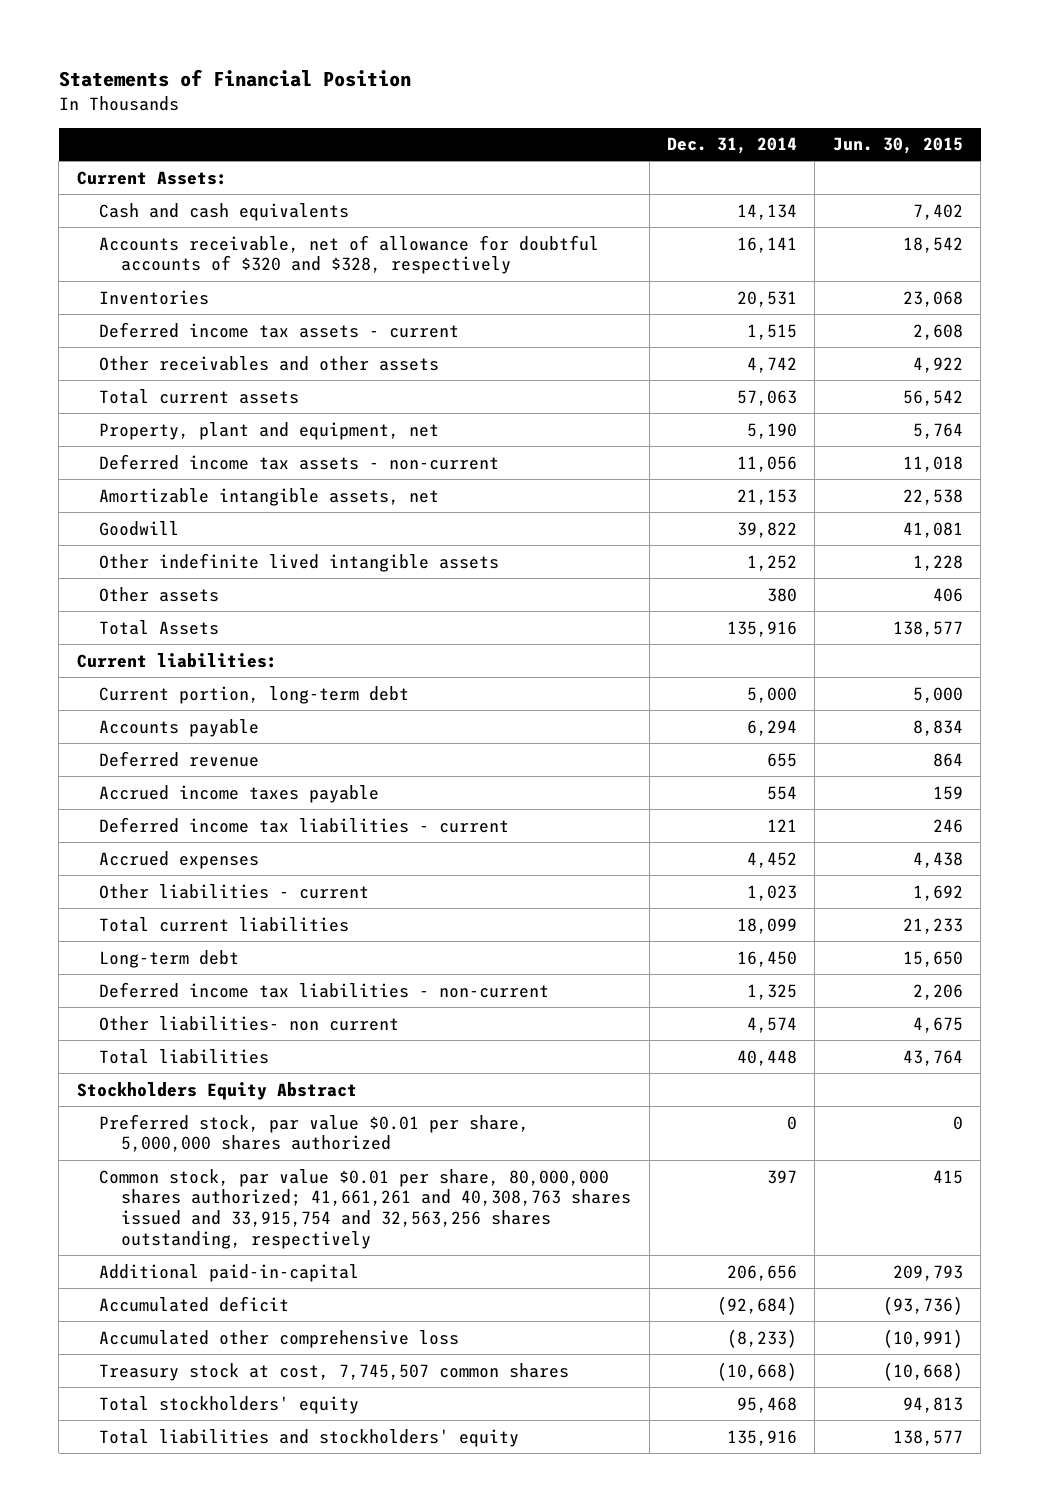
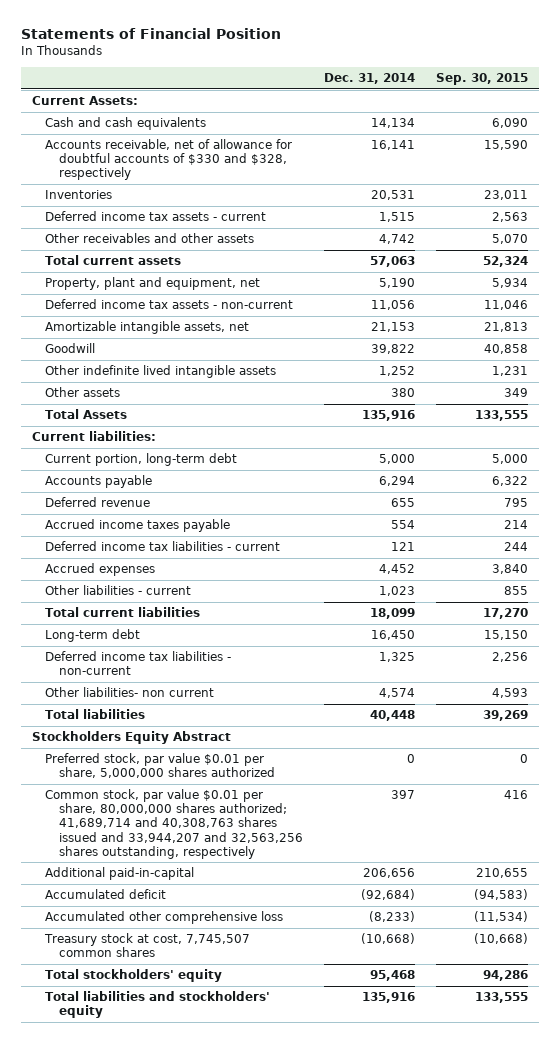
[832,137,963,155] Jun. 30, 2015 -> none
none -> [436,73,529,86] Sep. 30, 2015
[98,234,599,275] Accounts receivable, net of allowance for doubtful accounts of $320 and $328, respectively -> [45,139,293,181] Accounts receivable, net of allowance for doubtful accounts of $330 and $328, respectively
[98,1168,632,1249] Common stock, par value $0.01 per share, 80,000,000 shares authorized; 41,661,261 and 40,308,763 shares issued and 33,915,754 and 32,563,256 shares outstanding, respectively -> [45,789,303,859] Common stock, par value $0.01 per share, 80,000,000 shares authorized; 41,689,714 and 40,308,763 shares issued and 33,944,207 and 32,563,256 shares outstanding, respectively

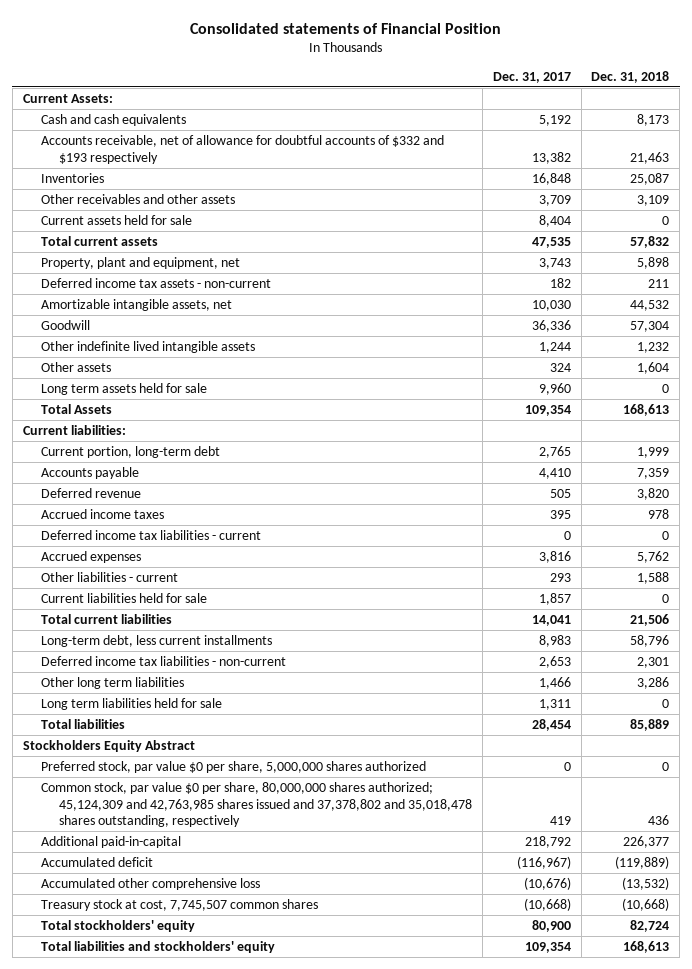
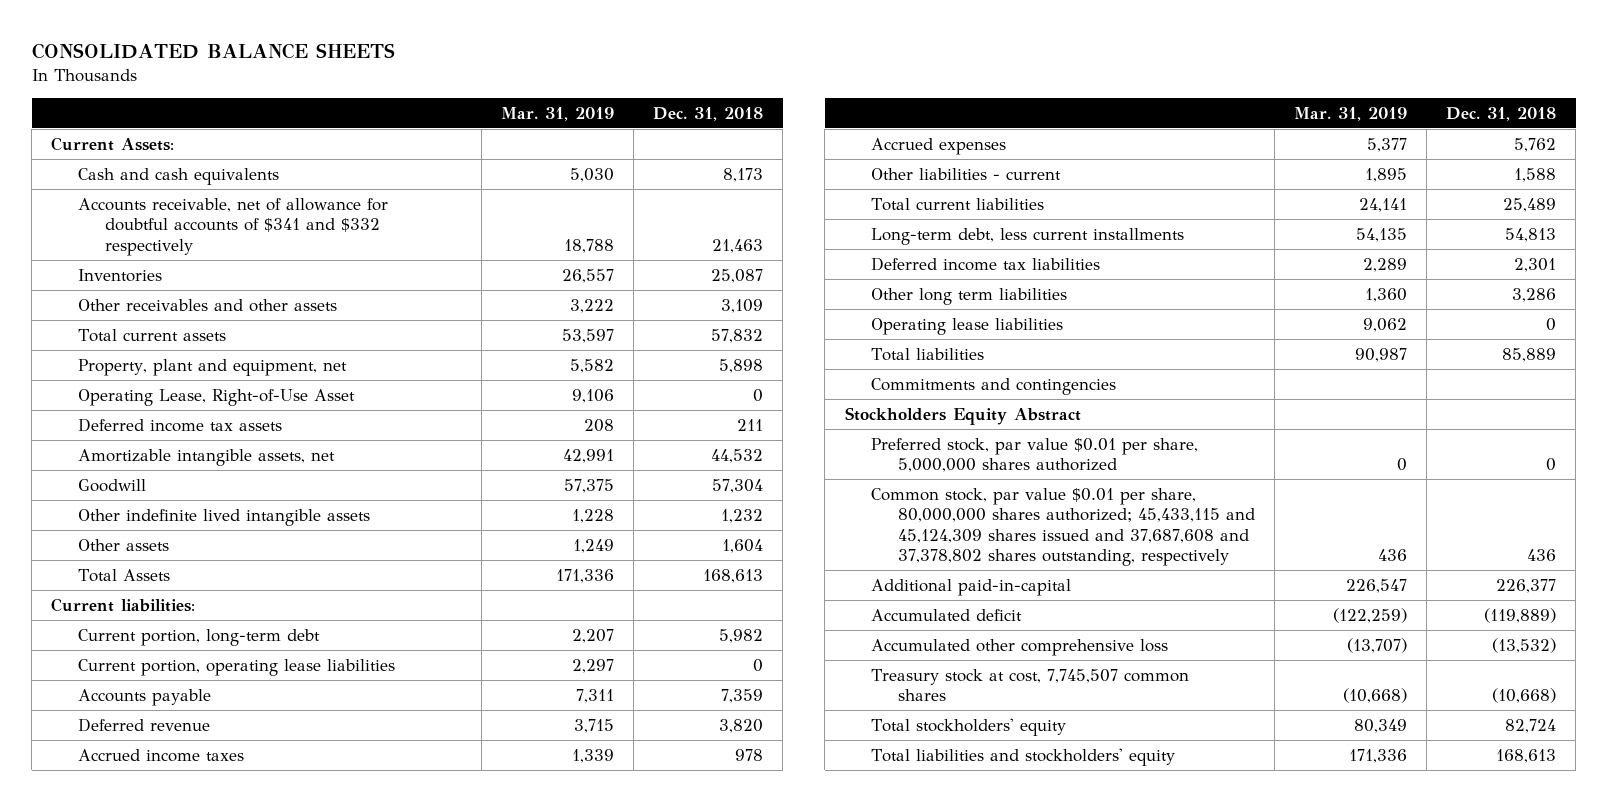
[190,22,502,34] Consolidated statements of Financial Position -> [31,43,395,60] CONSOLIDATED BALANCE SHEETS
[492,71,571,83] Dec. 31, 2017 -> none
none -> [500,106,614,121] Mar. 31, 2019
[40,134,444,164] Accounts receivable, net of allowance for doubtful accounts of $332 and $193 respectively -> [78,197,389,256] Accounts receivable, net of allowance for doubtful accounts of $341 and $332 respectively
[40,214,192,225] Current assets held for sale -> none
none -> [78,388,356,406] Operating Lease, Right-of-Use Asset
[40,277,271,288] Deferred income tax assets - non-current -> [78,417,283,432] Deferred income tax assets
[40,382,207,395] Long term assets held for sale -> none
[637,446,670,458] 1,999 -> [718,628,763,643] 5,982
none -> [78,658,396,676] Current portion, operating lease liabilities
[40,529,261,540] Deferred income tax liabilities - current -> none
[40,592,207,603] Current liabilities held for sale -> none
[630,613,670,626] 21,506 -> [1503,197,1557,212] 25,489
[630,634,670,647] 58,796 -> [1505,227,1557,242] 54,813
[40,655,286,666] Deferred income tax liabilities - non-current -> [871,256,1101,271] Deferred income tax liabilities
[40,697,222,710] Long term liabilities held for sale -> none
none -> [871,317,1064,335] Operating lease liabilities
none -> [871,377,1117,395] Commitments and contingencies
[40,760,426,773] Preferred stock, par value $0 per share, 5,000,000 shares authorized -> [871,437,1199,473] Preferred stock, par value $0.01 per share, 5,000,000 shares authorized
[40,781,472,828] Common stock, par value $0 per share, 80,000,000 shares authorized; 45,124,309 and 42,763,985 shares issued and 37,378,802 and 35,018,478 shares outstanding, respectively -> [871,487,1255,567] Common stock, par value $0.01 per share, 80,000,000 shares authorized; 45,433,115 and 45,124,309 shares issued and 37,687,608 and 37,378,802 shares outstanding, respectively

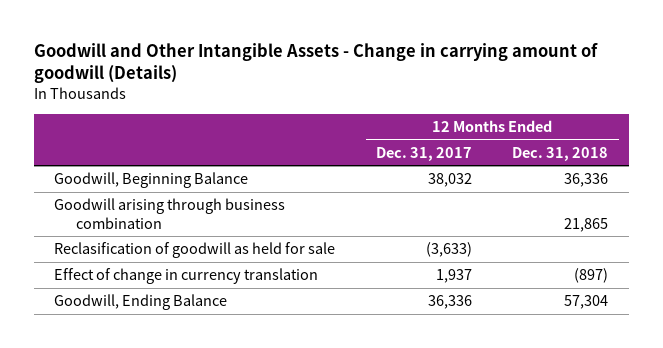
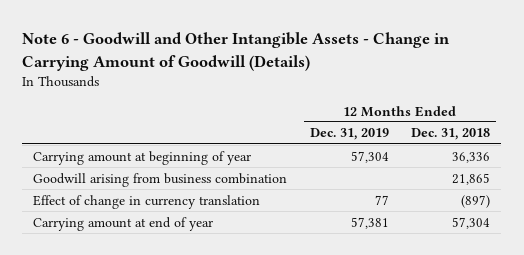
[34,42,599,84] Goodwill and Other Intangible Assets - Change in carrying amount of goodwill (Details) -> [22,32,451,71] Note 6 - Goodwill and Other Intangible Assets - Change in Carrying Amount of Goodwill (Details)
[375,146,472,161] Dec. 31, 2017 -> none
none -> [309,128,389,141] Dec. 31, 2019
[54,242,336,259] Reclasification of goodwill as held for sale -> none
[54,172,249,189] Goodwill, Beginning Balance -> [33,150,252,165] Carrying amount at beginning of year
[54,198,286,229] Goodwill arising through business combination -> [33,172,288,187] Goodwill arising from business combination
[54,294,228,311] Goodwill, Ending Balance -> [33,216,214,231] Carrying amount at end of year

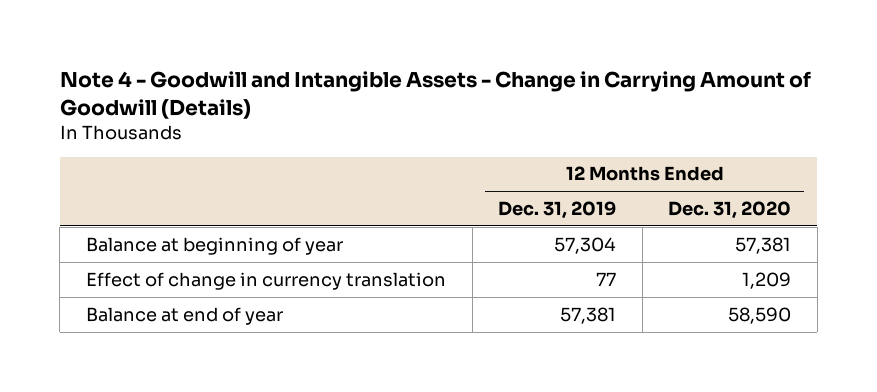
[22,32,451,71] Note 6 - Goodwill and Other Intangible Assets - Change in Carrying Amount of Goodwill (Details) -> [59,71,811,119] Note 4 - Goodwill and Intangible Assets - Change in Carrying Amount of Goodwill (Details)
[411,128,491,141] Dec. 31, 2018 -> none
none -> [668,200,792,219] Dec. 31, 2020
[33,172,288,187] Goodwill arising from business combination -> none
[33,150,252,165] Carrying amount at beginning of year -> [85,236,343,255] Balance at beginning of year
[33,216,214,231] Carrying amount at end of year -> [85,306,283,325] Balance at end of year

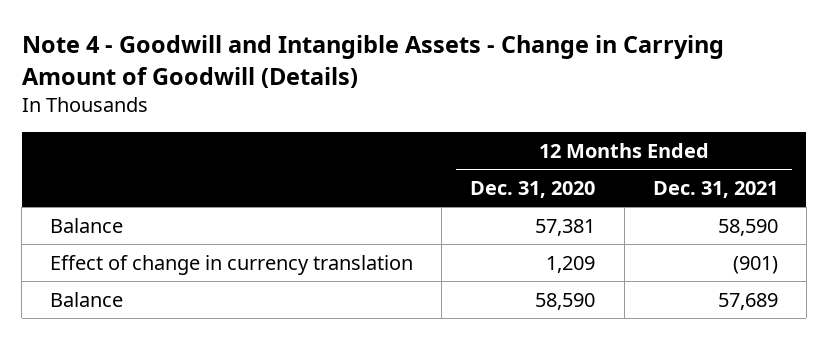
[498,200,617,219] Dec. 31, 2019 -> none
none -> [652,181,778,199] Dec. 31, 2021
[85,236,343,255] Balance at beginning of year -> [50,217,124,233] Balance
[85,306,283,325] Balance at end of year -> [50,291,124,307] Balance

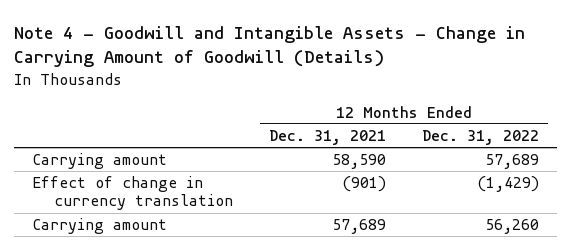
[470,181,596,199] Dec. 31, 2020 -> none
none -> [422,130,540,146] Dec. 31, 2022
[50,217,124,233] Balance -> [32,153,168,170] Carrying amount
[50,291,124,307] Balance -> [32,218,168,235] Carrying amount

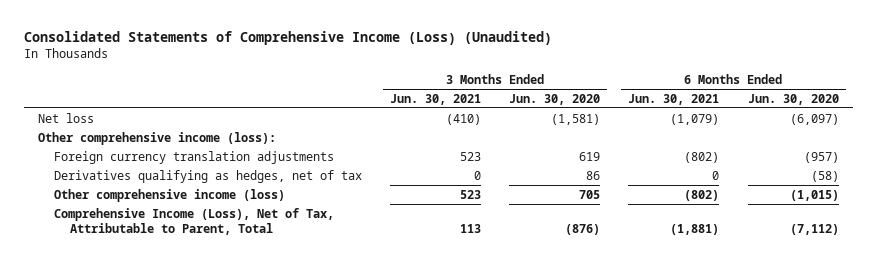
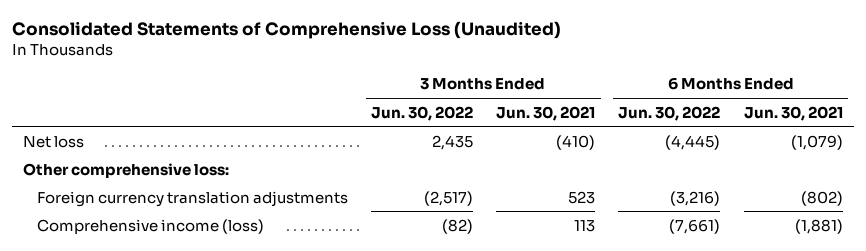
[23,31,552,46] Consolidated Statements of Comprehensive Income (Loss) (Unaudited) -> [11,20,561,39] Consolidated Statements of Comprehensive Loss (Unaudited)
[509,93,601,105] Jun. 30, 2020 -> none
[747,93,839,105] Jun. 30, 2020 -> none
none -> [371,105,474,121] Jun. 30, 2022
none -> [618,105,721,121] Jun. 30, 2022
[37,131,276,145] Other comprehensive income (loss): -> [23,162,230,178] Other comprehensive loss:
[53,169,362,183] Derivatives qualifying as hedges, net of tax -> none
[53,188,285,202] Other comprehensive income (loss) -> none
[53,207,334,235] Comprehensive Income (Loss), Net of Tax, Attributable to Parent, Total -> [37,218,265,234] Comprehensive income (loss)

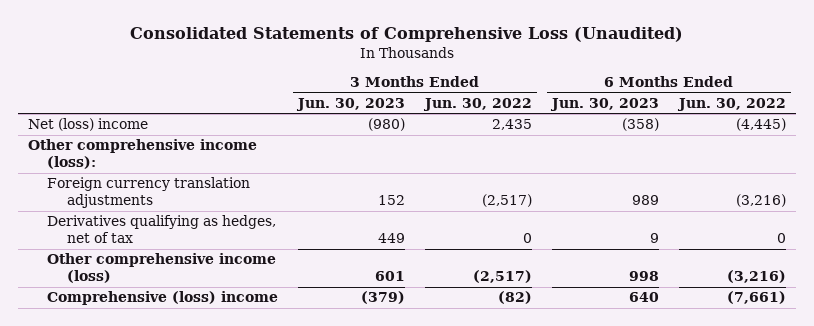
[496,105,596,121] Jun. 30, 2021 -> none
[743,105,843,121] Jun. 30, 2021 -> none
none -> [296,97,406,111] Jun. 30, 2023
none -> [550,97,660,111] Jun. 30, 2023
[23,135,85,148] Net loss -> [27,118,148,132] Net (loss) income
[23,162,230,178] Other comprehensive loss: -> [27,139,257,170] Other comprehensive income (loss):
none -> [47,215,277,244] Derivatives qualifying as hedges, net of tax
none -> [47,253,277,284] Other comprehensive income (loss)
[37,218,265,234] Comprehensive income (loss) -> [47,291,279,306] Comprehensive (loss) income

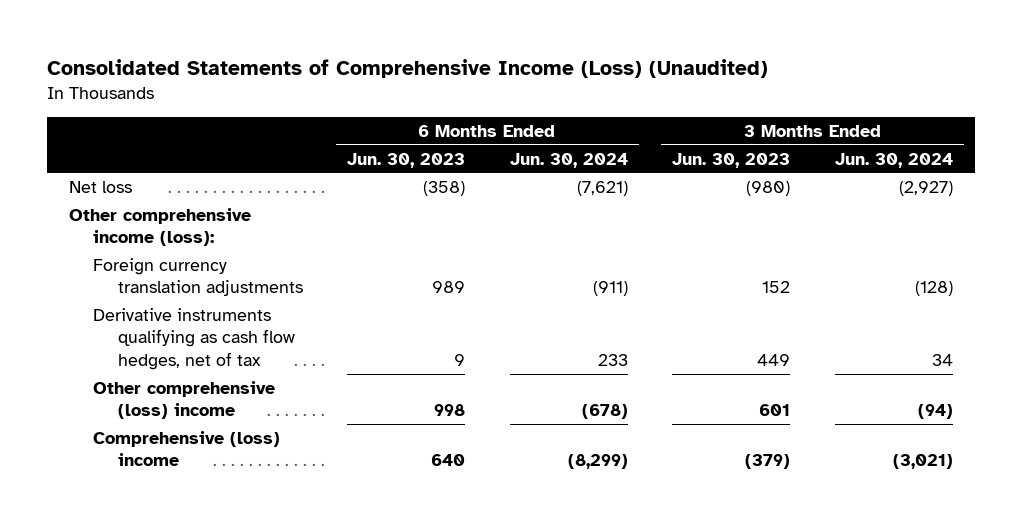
[129,27,683,43] Consolidated Statements of Comprehensive Loss (Unaudited) -> [46,58,768,78] Consolidated Statements of Comprehensive Income (Loss) (Unaudited)
[423,97,533,111] Jun. 30, 2022 -> none
[677,97,787,111] Jun. 30, 2022 -> none
none -> [509,152,628,168] Jun. 30, 2024
none -> [834,152,953,168] Jun. 30, 2024
[27,118,148,132] Net (loss) income -> [69,180,133,193] Net loss
[47,215,277,244] Derivatives qualifying as hedges, net of tax -> [93,307,295,371] Derivative instruments qualifying as cash flow hedges, net of tax
[47,253,277,284] Other comprehensive income (loss) -> [93,380,276,420] Other comprehensive (loss) income

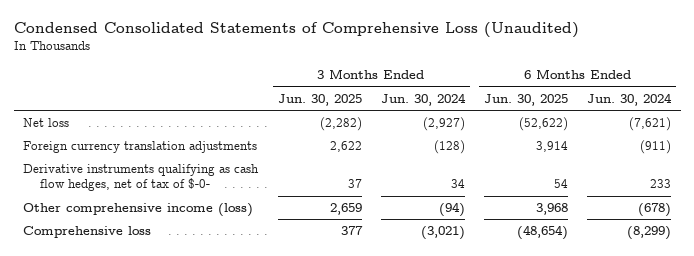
[46,58,768,78] Consolidated Statements of Comprehensive Income (Loss) (Unaudited) -> [13,22,579,39] Condensed Consolidated Statements of Comprehensive Loss (Unaudited)
[347,152,466,168] Jun. 30, 2023 -> none
[672,152,791,168] Jun. 30, 2023 -> none
none -> [277,93,362,106] Jun. 30, 2025
none -> [483,93,568,106] Jun. 30, 2025
[69,207,252,247] Other comprehensive income (loss): -> none
[93,307,295,371] Derivative instruments qualifying as cash flow hedges, net of tax -> [23,164,260,192] Derivative instruments qualifying as cash flow hedges, net of tax of $-0-
[93,380,276,420] Other comprehensive (loss) income -> [23,203,254,218] Other comprehensive income (loss)
[93,430,281,467] Comprehensive (loss) income -> [23,226,152,239] Comprehensive loss

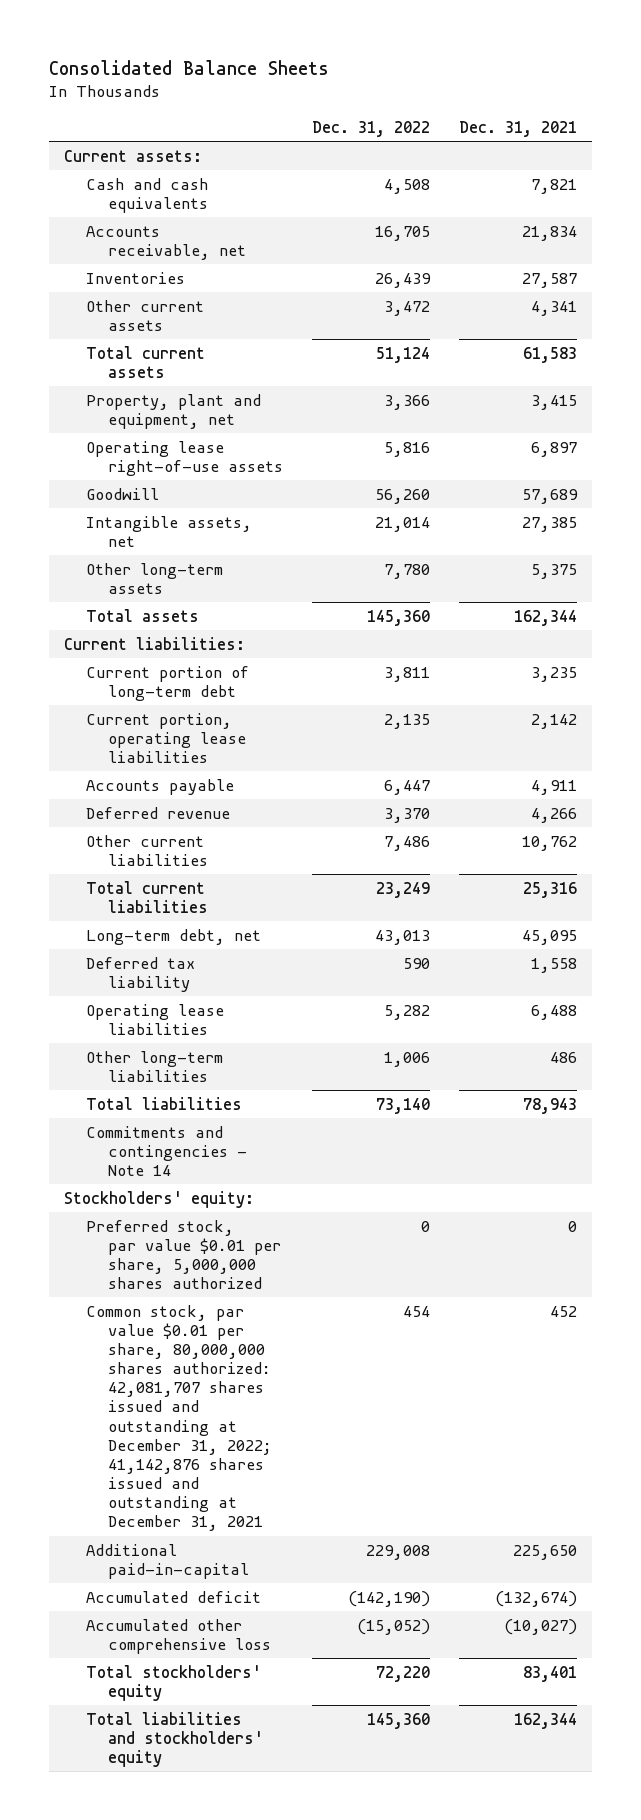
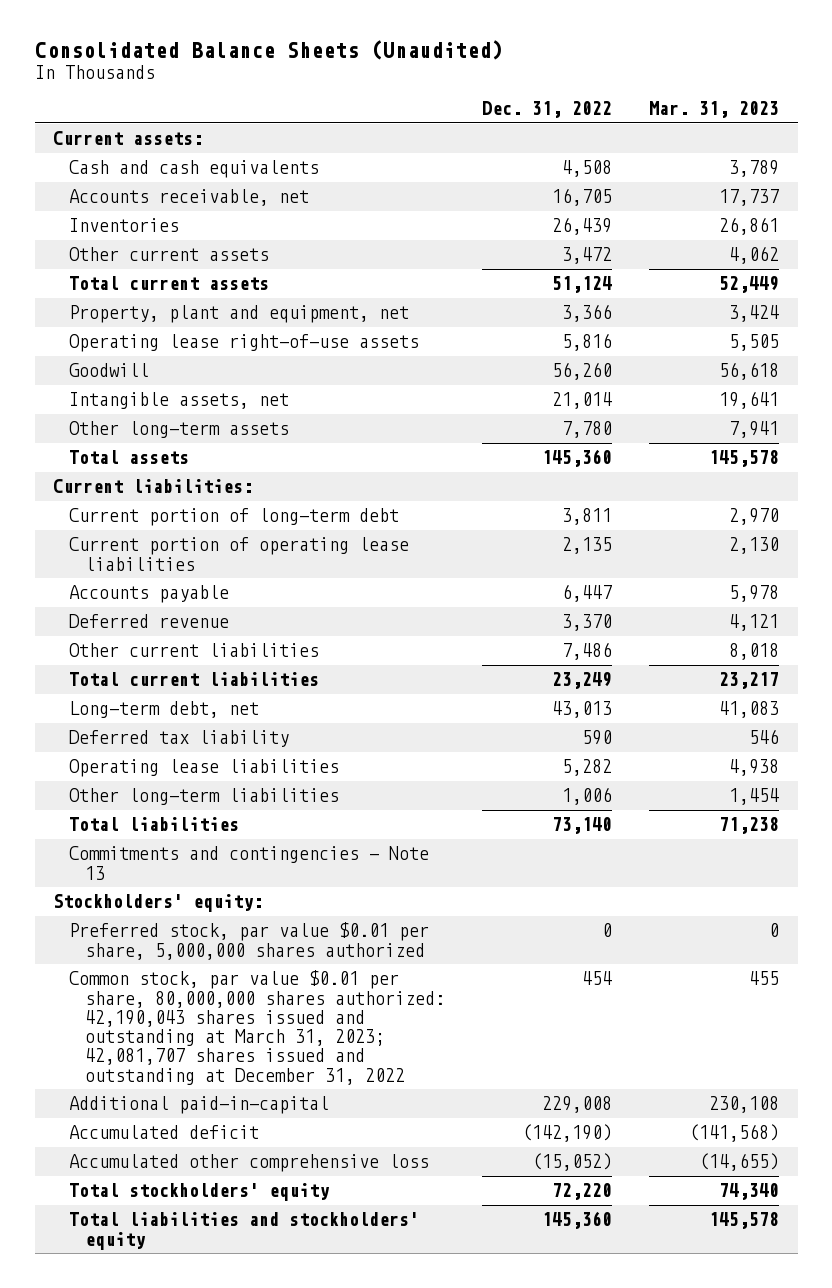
[49,59,330,75] Consolidated Balance Sheets -> [34,40,503,61] Consolidated Balance Sheets (Unaudited)
[459,120,578,137] Dec. 31, 2021 -> none
none -> [649,101,780,119] Mar. 31, 2023
[85,712,246,763] Current portion, operating lease liabilities -> [69,537,410,571] Current portion of operating lease liabilities
[85,1125,247,1176] Commitments and contingencies - Note 14 -> [69,846,430,880] Commitments and contingencies - Note 13
[85,1304,272,1532] Common stock, par value $0.01 per share, 80,000,000 shares authorized: 42,081,707 shares issued and outstanding at December 31, 2022; 41,142,876 shares issued and outstanding at December 31, 2021 -> [69,970,445,1085] Common stock, par value $0.01 per share, 80,000,000 shares authorized: 42,190,043 shares issued and outstanding at March 31, 2023; 42,081,707 shares issued and outstanding at December 31, 2022

